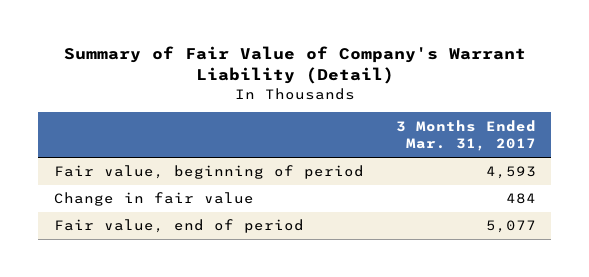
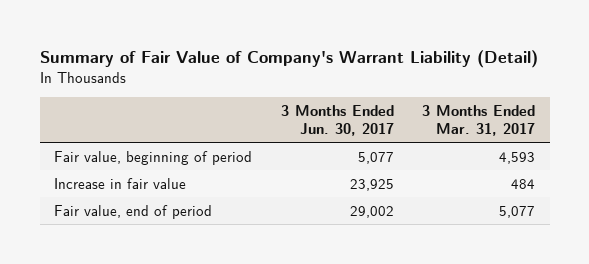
none -> [280,105,394,136] 3 Months Ended Jun. 30, 2017
[53,192,254,207] Change in fair value -> [54,177,187,189] Increase in fair value

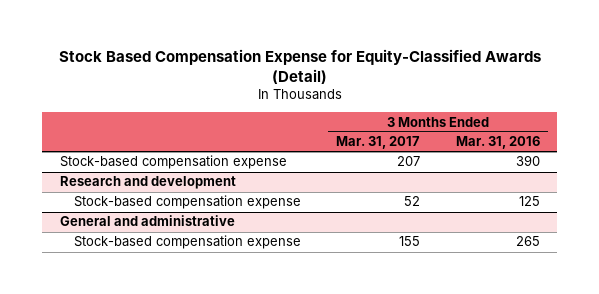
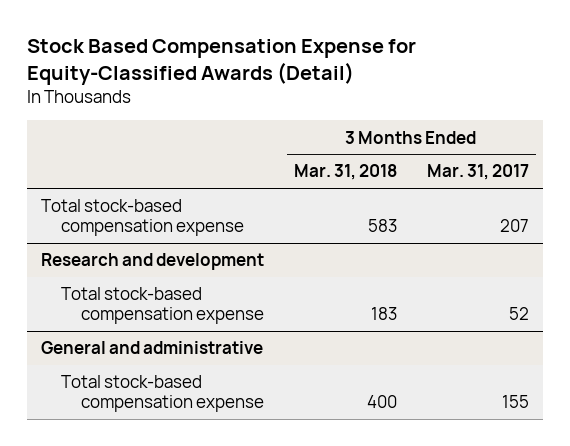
[455,136,540,150] Mar. 31, 2016 -> none
none -> [293,164,397,181] Mar. 31, 2018
[59,155,287,170] Stock-based compensation expense -> [41,199,245,237] Total stock-based compensation expense
[74,195,302,210] Stock-based compensation expense -> [61,287,264,325] Total stock-based compensation expense
[74,235,302,250] Stock-based compensation expense -> [61,375,264,413] Total stock-based compensation expense

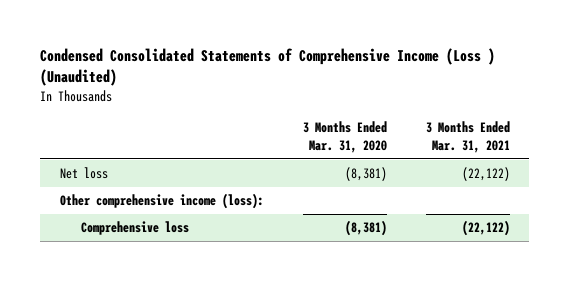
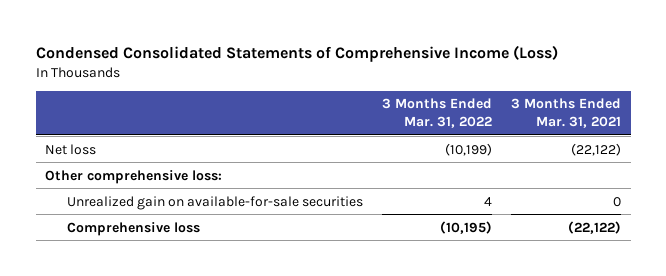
[40,48,496,87] Condensed Consolidated Statements of Comprehensive Income (Loss ) (Unaudited) -> [35,44,558,62] Condensed Consolidated Statements of Comprehensive Income (Loss)
[302,121,387,153] 3 Months Ended Mar. 31, 2020 -> none
none -> [382,98,493,128] 3 Months Ended Mar. 31, 2022
[59,193,264,210] Other comprehensive income (loss): -> [45,169,223,184] Other comprehensive loss:
none -> [67,195,364,210] Unrealized gain on available-for-sale securities

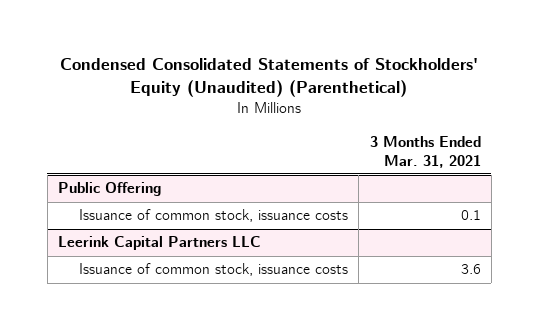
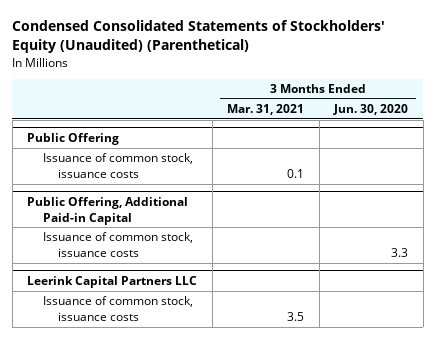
none -> [333,103,409,115] Jun. 30, 2020
none -> [27,197,189,225] Public Offering, Additional Paid-in Capital
none -> [42,232,193,257] Issuance of common stock, issuance costs
[460,264,481,275] 3.6 -> [287,311,305,321] 3.5

